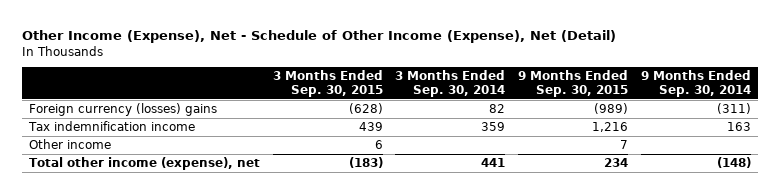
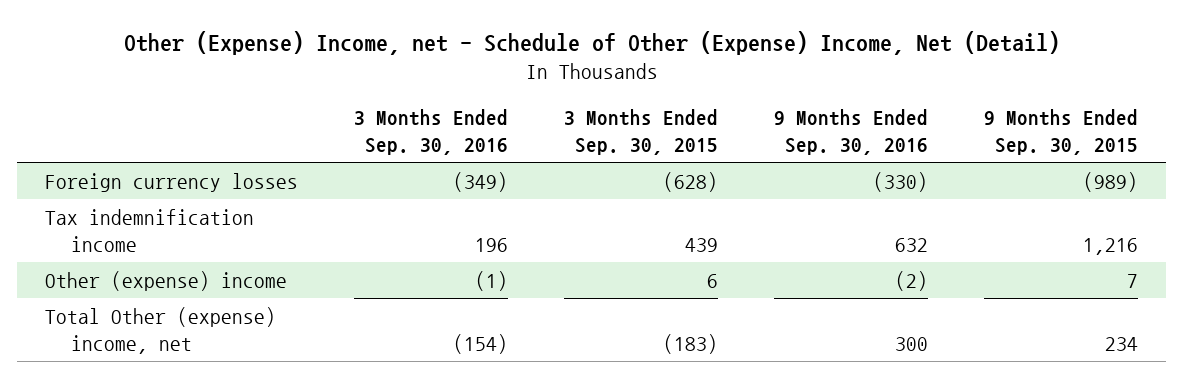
[22,30,617,44] Other Income (Expense), Net - Schedule of Other Income (Expense), Net (Detail) -> [123,30,1060,55] Other (Expense) Income, net - Schedule of Other (Expense) Income, Net (Detail)
[395,70,506,98] 3 Months Ended Sep. 30, 2014 -> none
[641,70,752,98] 9 Months Ended Sep. 30, 2014 -> none
none -> [354,109,509,156] 3 Months Ended Sep. 30, 2016
none -> [774,109,929,156] 9 Months Ended Sep. 30, 2016
[28,103,217,117] Foreign currency (losses) gains -> [45,172,299,192] Foreign currency losses
[28,139,111,150] Other income -> [45,270,288,291] Other (expense) income
[28,157,260,171] Total other income (expense), net -> [45,306,277,354] Total Other (expense) income, net

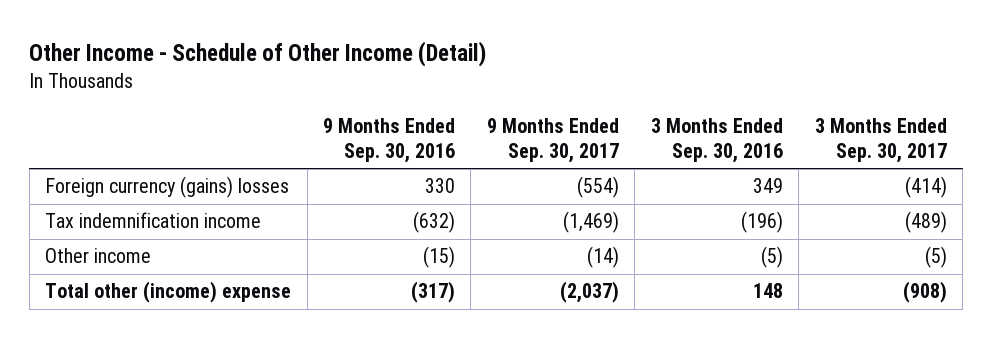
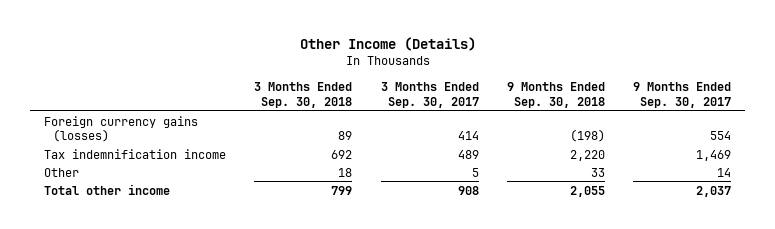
[29,40,487,67] Other Income - Schedule of Other Income (Detail) -> [299,36,476,51] Other Income (Details)
[322,117,455,164] 9 Months Ended Sep. 30, 2016 -> none
[650,117,783,164] 3 Months Ended Sep. 30, 2016 -> none
none -> [254,82,353,108] 3 Months Ended Sep. 30, 2018
none -> [506,82,605,108] 9 Months Ended Sep. 30, 2018
[45,176,290,199] Foreign currency (gains) losses -> [44,115,199,143] Foreign currency gains (losses)
[576,176,619,199] (554) -> [710,131,732,141] 554
[904,176,947,199] (414) -> [457,131,479,141] 414
[562,211,619,234] (1,469) -> [696,149,732,161] 1,469
[904,211,947,234] (489) -> [457,149,479,159] 489
[45,248,152,264] Other income -> [44,167,80,177] Other
[586,246,619,269] (14) -> [717,167,732,177] 14
[924,246,947,269] (5) -> [471,167,479,177] 5
[45,281,292,304] Total other (income) expense -> [44,183,171,195] Total other income
[559,281,619,304] (2,037) -> [696,185,732,197] 2,037
[902,281,947,304] (908) -> [457,185,479,195] 908

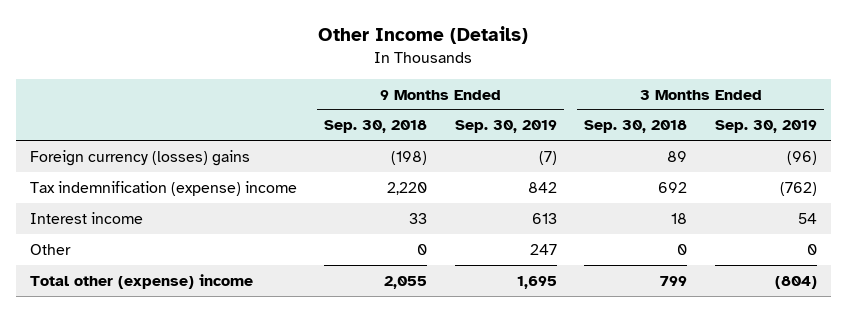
[380,82,479,108] 3 Months Ended Sep. 30, 2017 -> none
[633,82,732,108] 9 Months Ended Sep. 30, 2017 -> none
none -> [454,120,557,134] Sep. 30, 2019
none -> [714,120,817,134] Sep. 30, 2019
[44,115,199,143] Foreign currency gains (losses) -> [29,149,250,166] Foreign currency (losses) gains
[44,148,227,159] Tax indemnification income -> [29,180,297,196] Tax indemnification (expense) income
none -> [29,211,143,224] Interest income
[338,167,353,177] 18 -> [677,243,688,255] 0
[590,167,605,177] 33 -> [417,243,428,255] 0
[44,183,171,195] Total other income -> [29,273,253,289] Total other (expense) income

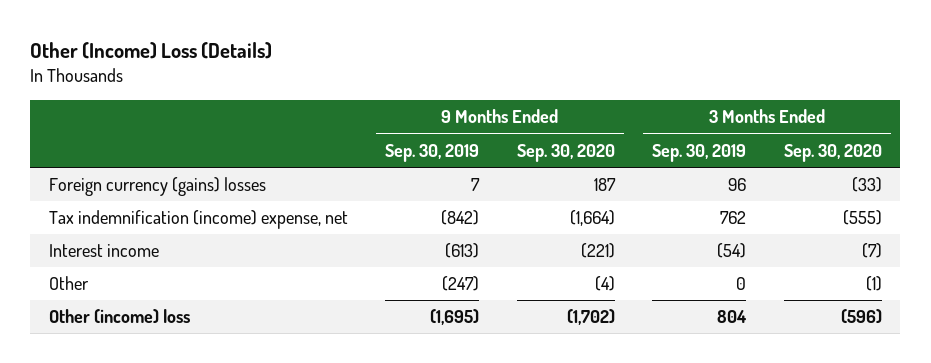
[318,25,529,44] Other Income (Details) -> [30,42,273,60] Other (Income) Loss (Details)
[324,120,428,134] Sep. 30, 2018 -> none
[584,120,688,134] Sep. 30, 2018 -> none
none -> [516,143,615,162] Sep. 30, 2020
none -> [783,143,882,162] Sep. 30, 2020
[29,149,250,166] Foreign currency (losses) gains -> [49,177,267,197] Foreign currency (gains) losses
[538,150,557,165] (7) -> [471,178,481,192] 7
[786,150,817,165] (96) -> [728,178,747,192] 96
[29,180,297,196] Tax indemnification (expense) income -> [49,210,349,230] Tax indemnification (income) expense, net
[527,181,557,193] 842 -> [441,210,480,226] (842)
[779,181,817,196] (762) -> [720,211,747,225] 762
[531,212,557,224] 613 -> [445,243,480,259] (613)
[797,212,817,224] 54 -> [717,243,747,259] (54)
[529,243,557,255] 247 -> [442,276,480,292] (247)
[29,273,253,289] Total other (expense) income -> [49,309,191,325] Other (income) loss
[516,275,557,289] 1,695 -> [430,309,480,326] (1,695)
[774,275,817,289] (804) -> [717,310,748,324] 804

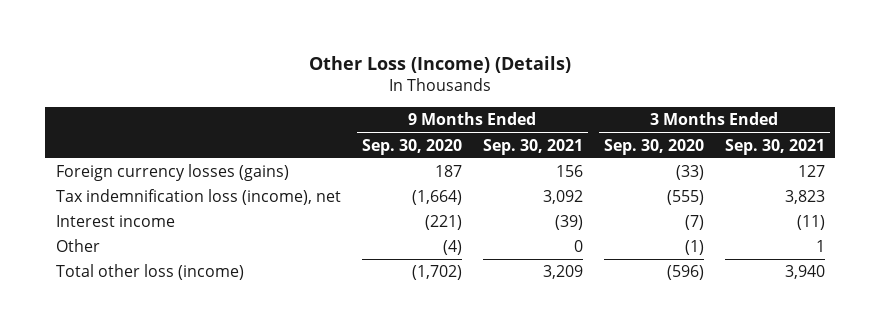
[30,42,273,60] Other (Income) Loss (Details) -> [309,55,572,73] Other Loss (Income) (Details)
[385,143,480,162] Sep. 30, 2019 -> none
[652,143,747,162] Sep. 30, 2019 -> none
none -> [482,138,583,155] Sep. 30, 2021
none -> [724,138,825,155] Sep. 30, 2021
[49,177,267,197] Foreign currency (gains) losses -> [55,164,289,182] Foreign currency losses (gains)
[49,210,349,230] Tax indemnification (income) expense, net -> [55,189,341,206] Tax indemnification loss (income), net
[49,309,191,325] Other (income) loss -> [55,264,244,281] Total other loss (income)

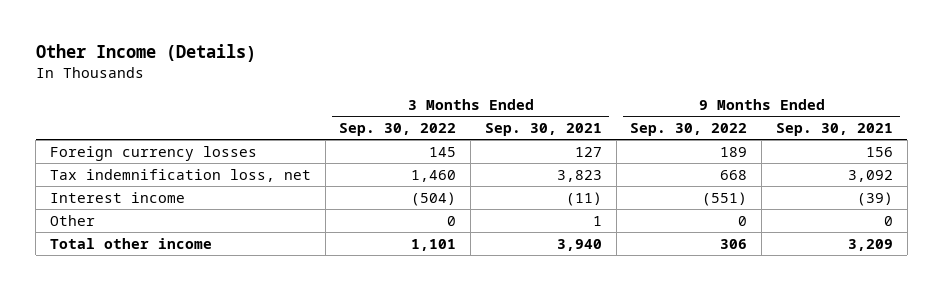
[309,55,572,73] Other Loss (Income) (Details) -> [35,44,256,63] Other Income (Details)
[361,138,462,155] Sep. 30, 2020 -> none
[603,138,704,155] Sep. 30, 2020 -> none
none -> [339,123,457,137] Sep. 30, 2022
none -> [630,123,748,137] Sep. 30, 2022
[55,164,289,182] Foreign currency losses (gains) -> [49,145,257,161] Foreign currency losses
[55,189,341,206] Tax indemnification loss (income), net -> [49,168,311,182] Tax indemnification loss, net
[55,264,244,281] Total other loss (income) -> [49,237,212,249] Total other income

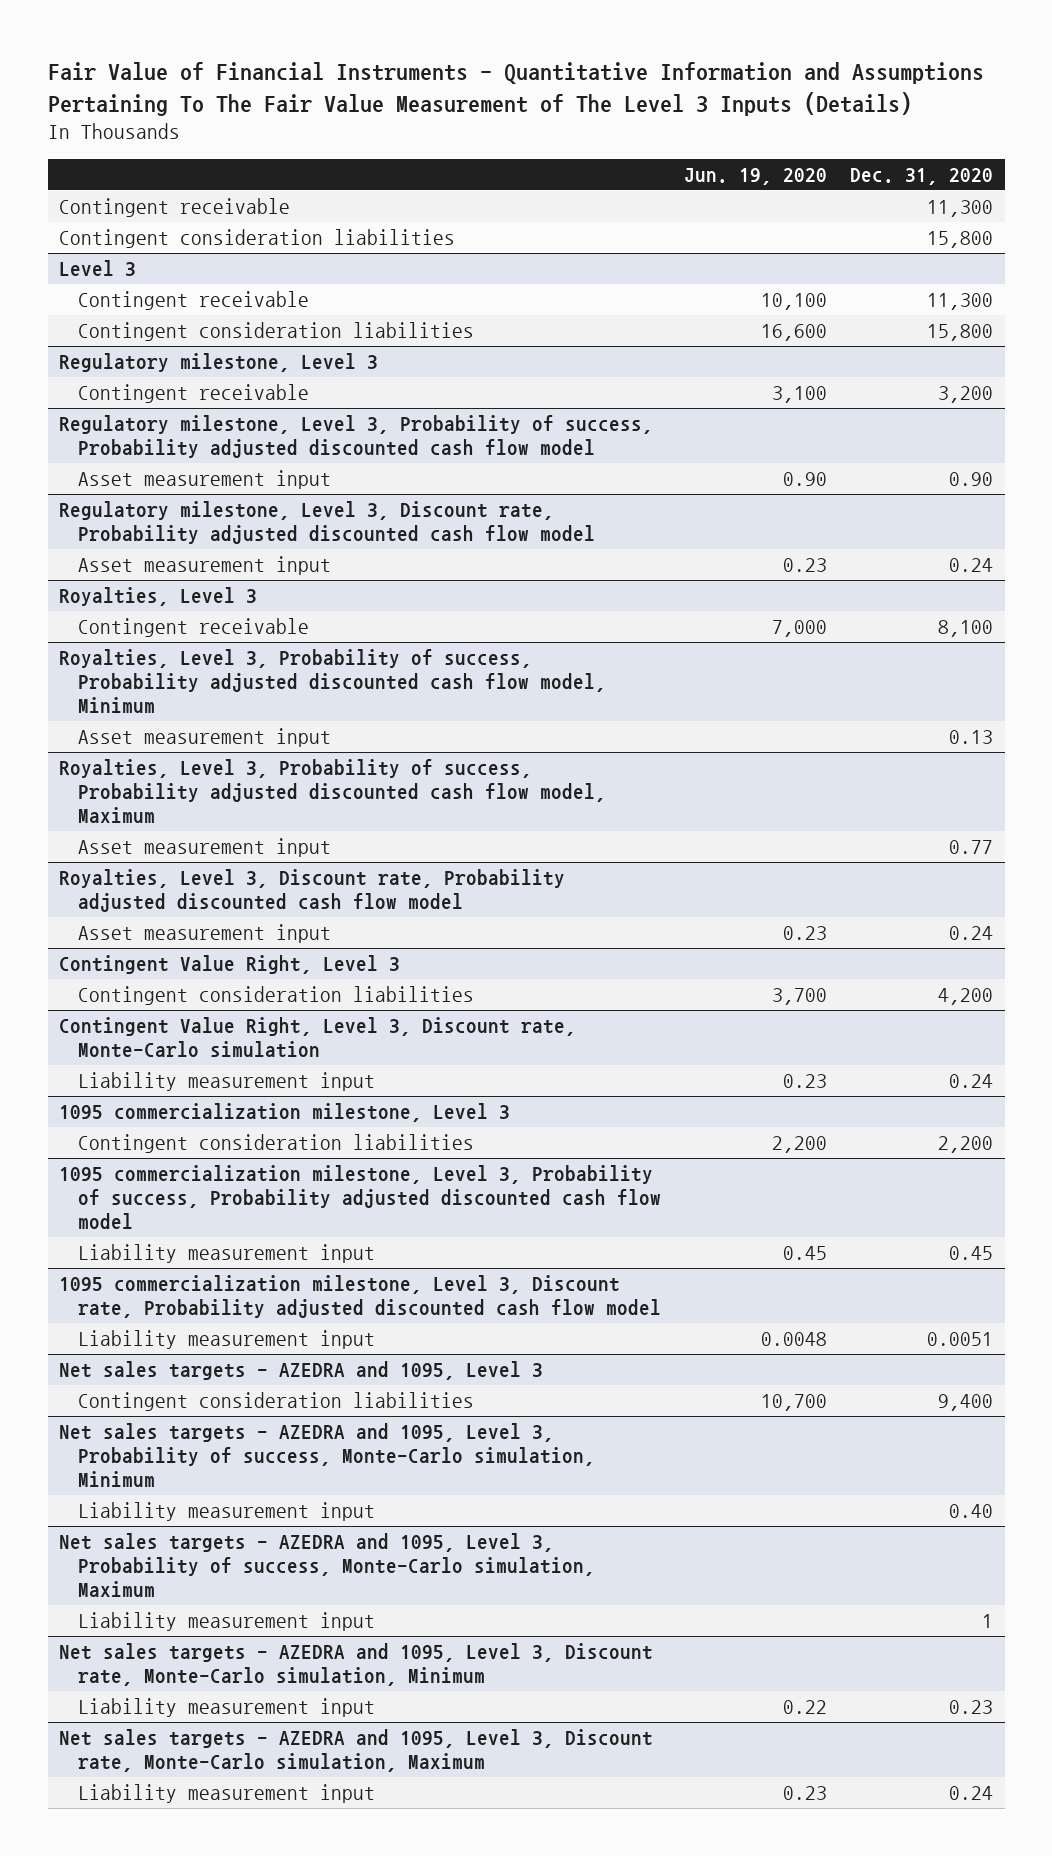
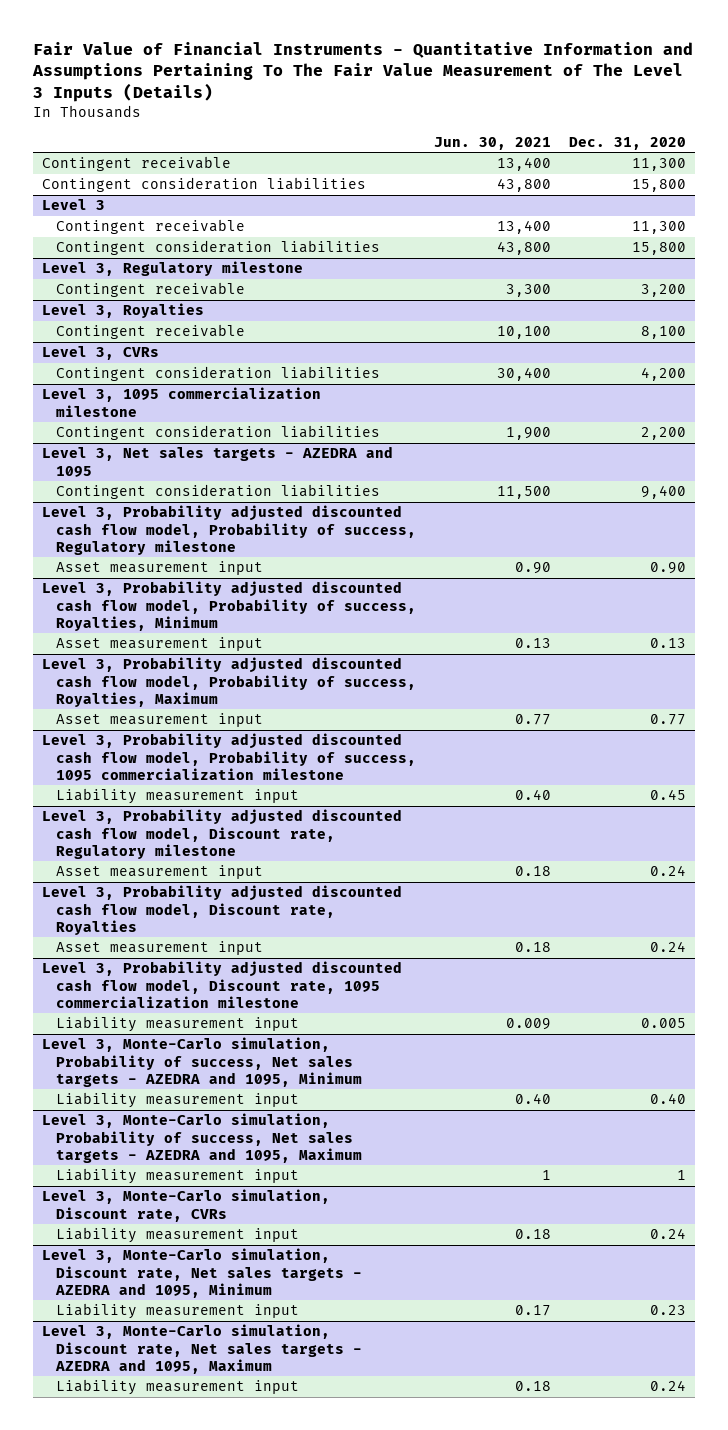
[684,167,828,185] Jun. 19, 2020 -> none
none -> [434,136,552,150] Jun. 30, 2021
[59,353,379,373] Regulatory milestone, Level 3 -> [41,261,303,277] Level 3, Regulatory milestone
[59,415,654,459] Regulatory milestone, Level 3, Probability of success, Probability adjusted discounted cash flow model -> none
[78,470,332,490] Asset measurement input -> none
[59,501,596,545] Regulatory milestone, Level 3, Discount rate, Probability adjusted discounted cash flow model -> none
[78,556,332,576] Asset measurement input -> none
[59,587,258,607] Royalties, Level 3 -> [41,303,204,319] Level 3, Royalties
[59,649,607,713] Royalties, Level 3, Probability of success, Probability adjusted discounted cash flow model, Minimum -> none
[78,728,332,748] Asset measurement input -> none
[59,759,607,823] Royalties, Level 3, Probability of success, Probability adjusted discounted cash flow model, Maximum -> none
[78,838,332,858] Asset measurement input -> none
[59,869,566,913] Royalties, Level 3, Discount rate, Probability adjusted discounted cash flow model -> none
[78,924,332,944] Asset measurement input -> none
[59,955,401,975] Contingent Value Right, Level 3 -> none
none -> [41,346,159,361] Level 3, CVRs
[59,1017,577,1059] Contingent Value Right, Level 3, Discount rate, Monte-Carlo simulation -> none
[78,1072,376,1092] Liability measurement input -> none
[59,1103,511,1123] 1095 commercialization milestone, Level 3 -> [41,387,321,417] Level 3, 1095 commercialization milestone
[59,1165,662,1229] 1095 commercialization milestone, Level 3, Probability of success, Probability adjusted discounted cash flow model -> none
[78,1244,376,1264] Liability measurement input -> none
[59,1275,662,1319] 1095 commercialization milestone, Level 3, Discount rate, Probability adjusted discounted cash flow model -> none
[78,1330,376,1350] Liability measurement input -> none
[59,1361,544,1381] Net sales targets - AZEDRA and 1095, Level 3 -> [41,446,393,477] Level 3, Net sales targets - AZEDRA and 1095
none -> [41,505,417,555] Level 3, Probability adjusted discounted cash flow model, Probability of success, Regulatory milestone
none -> [56,561,264,576] Asset measurement input
none -> [41,581,417,631] Level 3, Probability adjusted discounted cash flow model, Probability of success, Royalties, Minimum
none -> [56,637,264,652] Asset measurement input
none -> [41,657,417,707] Level 3, Probability adjusted discounted cash flow model, Probability of success, Royalties, Maximum
none -> [56,713,264,728] Asset measurement input
none -> [41,733,417,781] Level 3, Probability adjusted discounted cash flow model, Probability of success, 1095 commercialization milestone
none -> [56,788,300,805] Liability measurement input
none -> [41,809,402,859] Level 3, Probability adjusted discounted cash flow model, Discount rate, Regulatory milestone
none -> [56,865,264,880] Asset measurement input
none -> [41,885,402,935] Level 3, Probability adjusted discounted cash flow model, Discount rate, Royalties
none -> [56,941,264,956] Asset measurement input
none -> [41,961,402,1008] Level 3, Probability adjusted discounted cash flow model, Discount rate, 1095 commercialization milestone
none -> [56,1016,300,1033] Liability measurement input
[59,1423,596,1487] Net sales targets - AZEDRA and 1095, Level 3, Probability of success, Monte-Carlo simulation, Minimum -> [41,1037,363,1087] Level 3, Monte-Carlo simulation, Probability of success, Net sales targets - AZEDRA and 1095, Minimum
[59,1533,596,1597] Net sales targets - AZEDRA and 1095, Level 3, Probability of success, Monte-Carlo simulation, Maximum -> [41,1113,363,1163] Level 3, Monte-Carlo simulation, Probability of success, Net sales targets - AZEDRA and 1095, Maximum
none -> [41,1189,330,1222] Level 3, Monte-Carlo simulation, Discount rate, CVRs
none -> [56,1227,300,1244] Liability measurement input
[59,1643,654,1687] Net sales targets - AZEDRA and 1095, Level 3, Discount rate, Monte-Carlo simulation, Minimum -> [41,1248,363,1298] Level 3, Monte-Carlo simulation, Discount rate, Net sales targets - AZEDRA and 1095, Minimum
[59,1729,654,1773] Net sales targets - AZEDRA and 1095, Level 3, Discount rate, Monte-Carlo simulation, Maximum -> [41,1324,363,1374] Level 3, Monte-Carlo simulation, Discount rate, Net sales targets - AZEDRA and 1095, Maximum

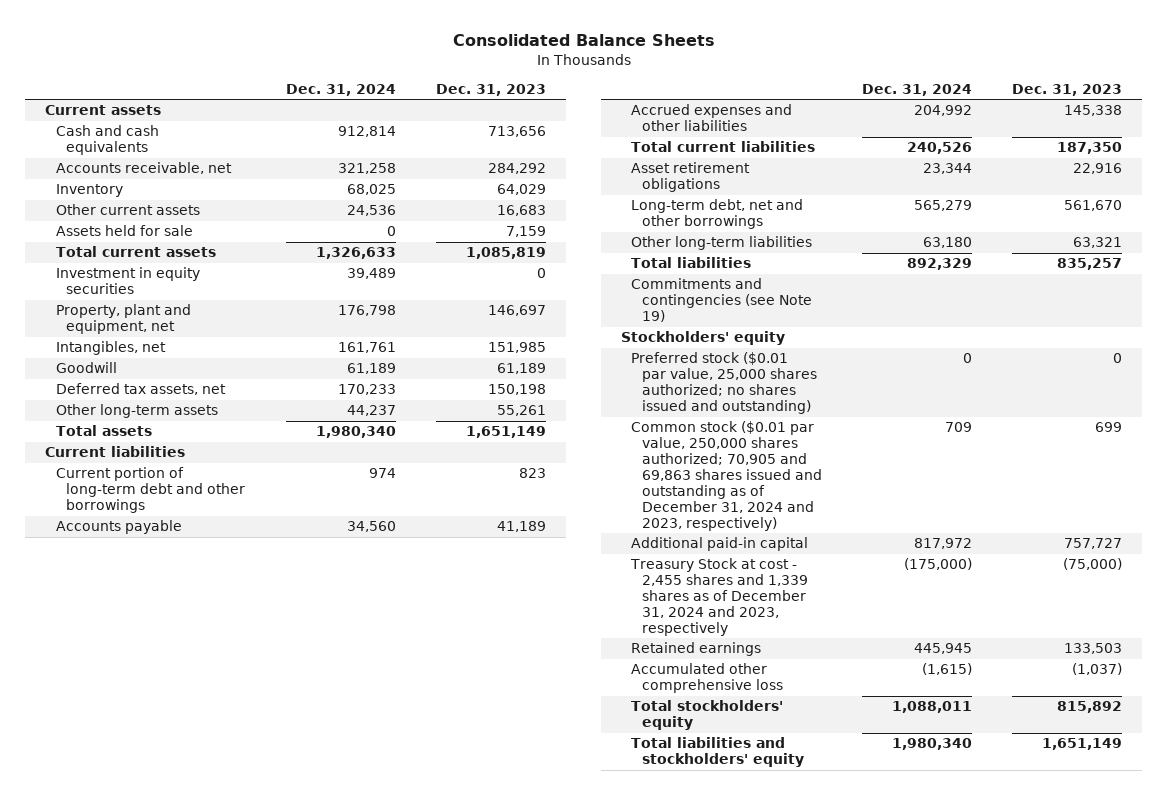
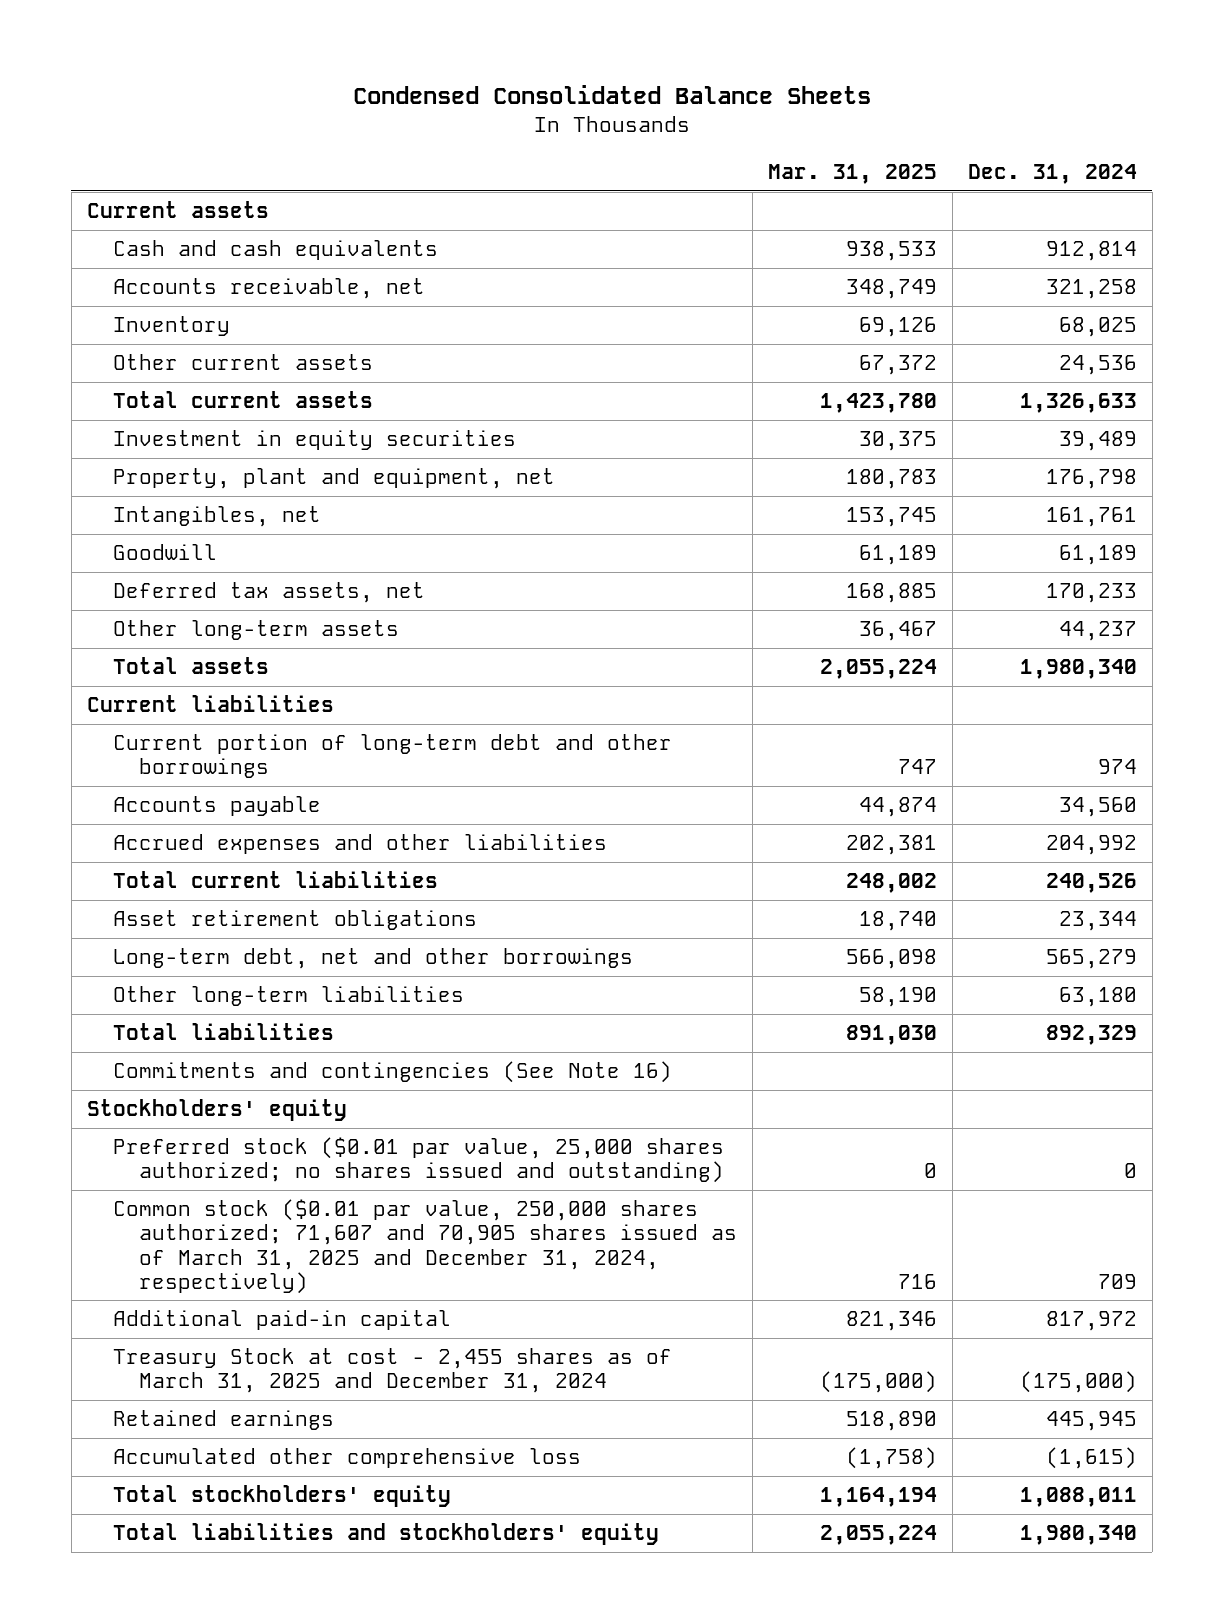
[452,34,715,47] Consolidated Balance Sheets -> [352,84,871,104] Condensed Consolidated Balance Sheets
[436,84,547,97] Dec. 31, 2023 -> none
none -> [768,164,938,185] Mar. 31, 2025
[55,225,193,237] Assets held for sale -> none
[631,278,813,323] Commitments and contingencies (see Note 19) -> [112,1061,672,1084] Commitments and contingencies (See Note 16)
[631,421,823,532] Common stock ($0.01 par value, 250,000 shares authorized; 70,905 and 69,863 shares issued and outstanding as of December 31, 2024 and 2023, respectively) -> [112,1199,738,1294] Common stock ($0.01 par value, 250,000 shares authorized; 71,607 and 70,905 shares issued as of March 31, 2025 and December 31, 2024, respectively)
[630,558,809,637] Treasury Stock at cost - 2,455 shares and 1,339 shares as of December 31, 2024 and 2023, respectively -> [112,1348,672,1394] Treasury Stock at cost - 2,455 shares as of March 31, 2025 and December 31, 2024

